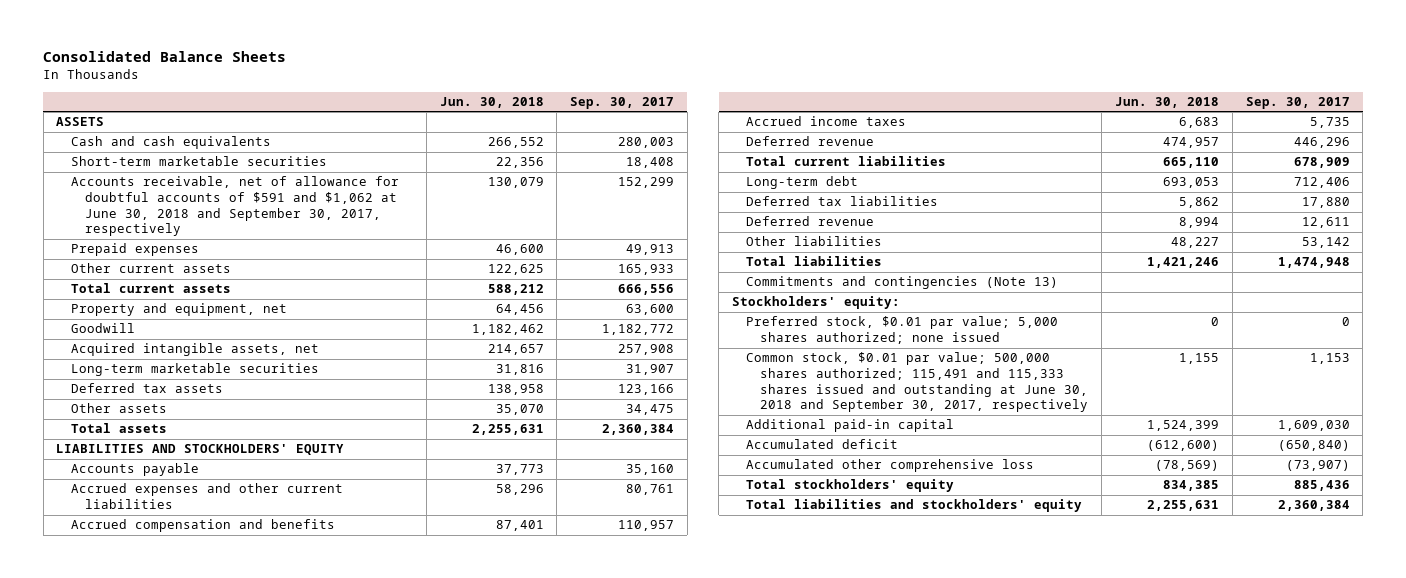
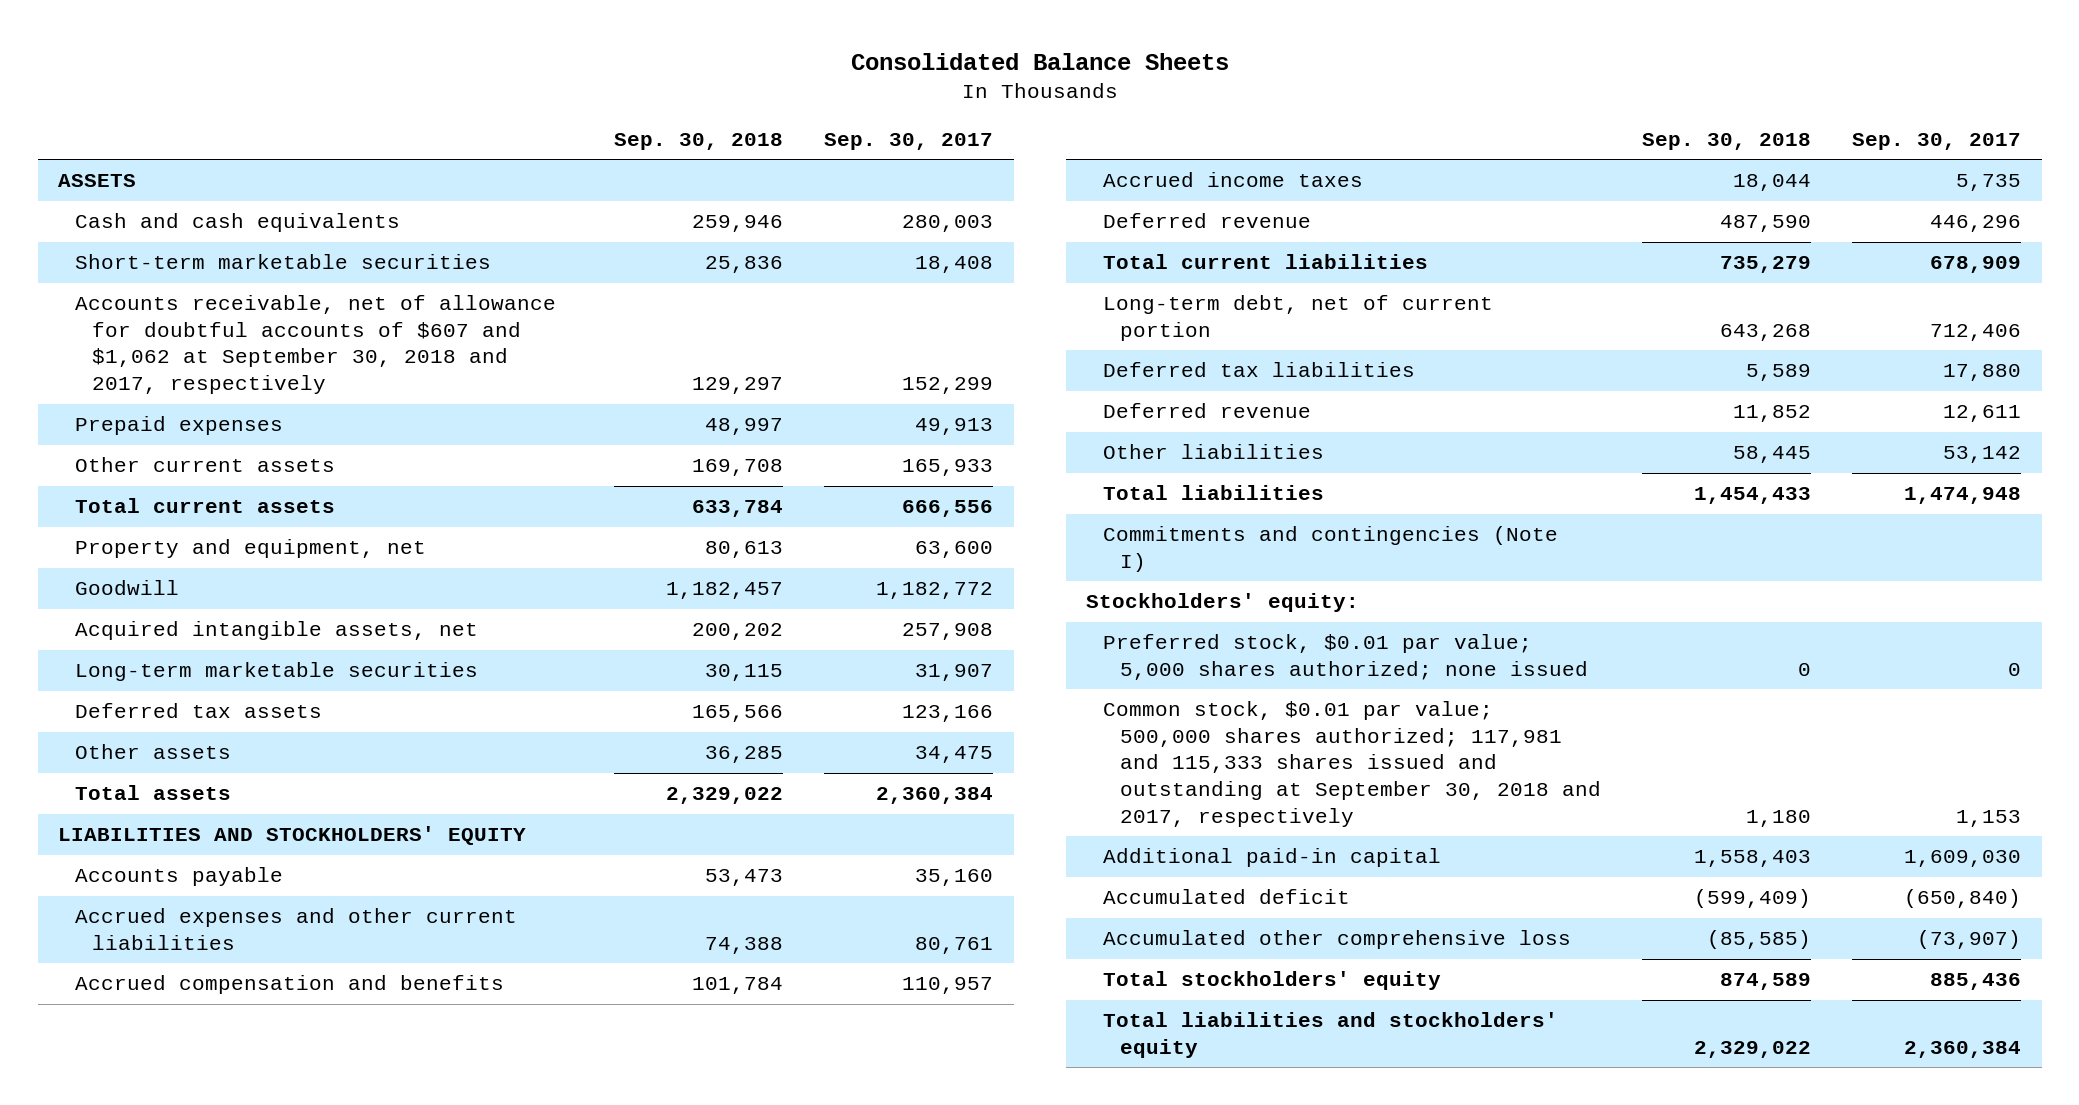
[439,97,544,109] Jun. 30, 2018 -> none
none -> [614,132,784,150] Sep. 30, 2018
[70,176,399,237] Accounts receivable, net of allowance for doubtful accounts of $591 and $1,062 at June 30, 2018 and September 30, 2017, respectively -> [75,295,557,395] Accounts receivable, net of allowance for doubtful accounts of $607 and $1,062 at September 30, 2018 and 2017, respectively
[746,176,859,190] Long-term debt -> [1103,295,1494,341] Long-term debt, net of current portion
[746,276,1059,290] Commitments and contingencies (Note 13) -> [1103,526,1559,572] Commitments and contingencies (Note I)
[746,352,1089,413] Common stock, $0.01 par value; 500,000 shares authorized; 115,491 and 115,333 shares issued and outstanding at June 30, 2018 and September 30, 2017, respectively -> [1103,701,1602,827] Common stock, $0.01 par value; 500,000 shares authorized; 117,981 and 115,333 shares issued and outstanding at September 30, 2018 and 2017, respectively

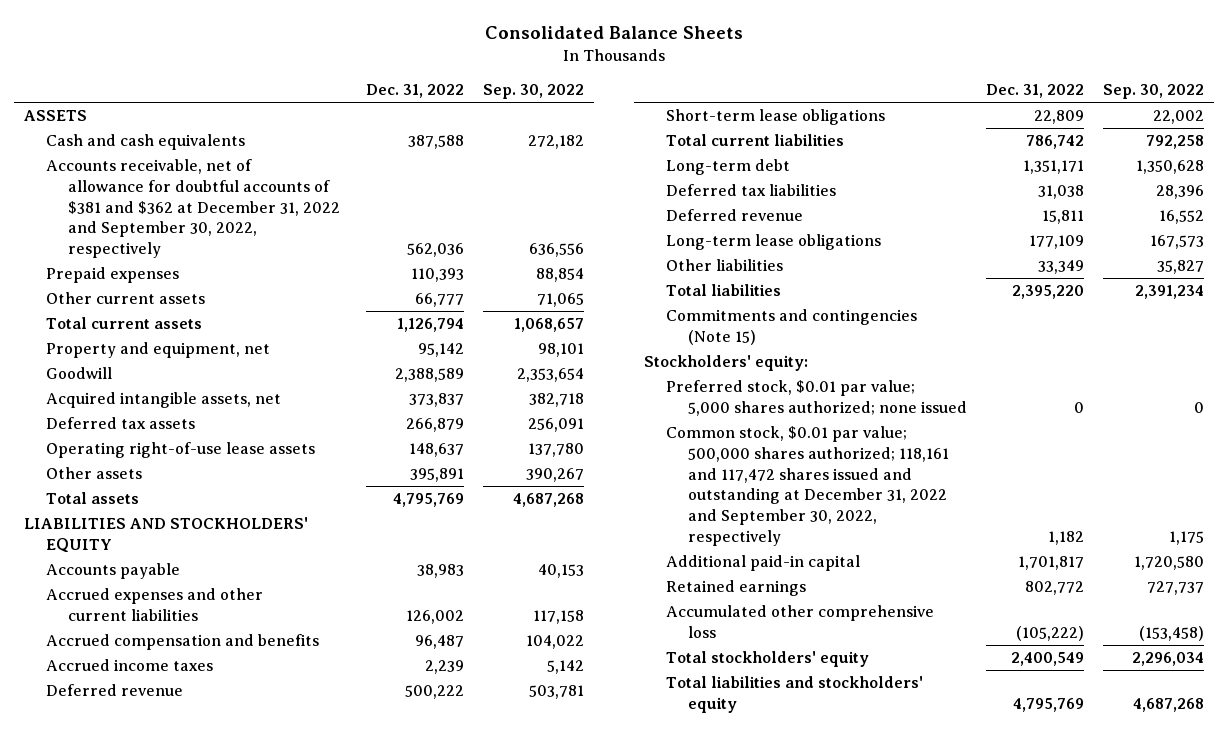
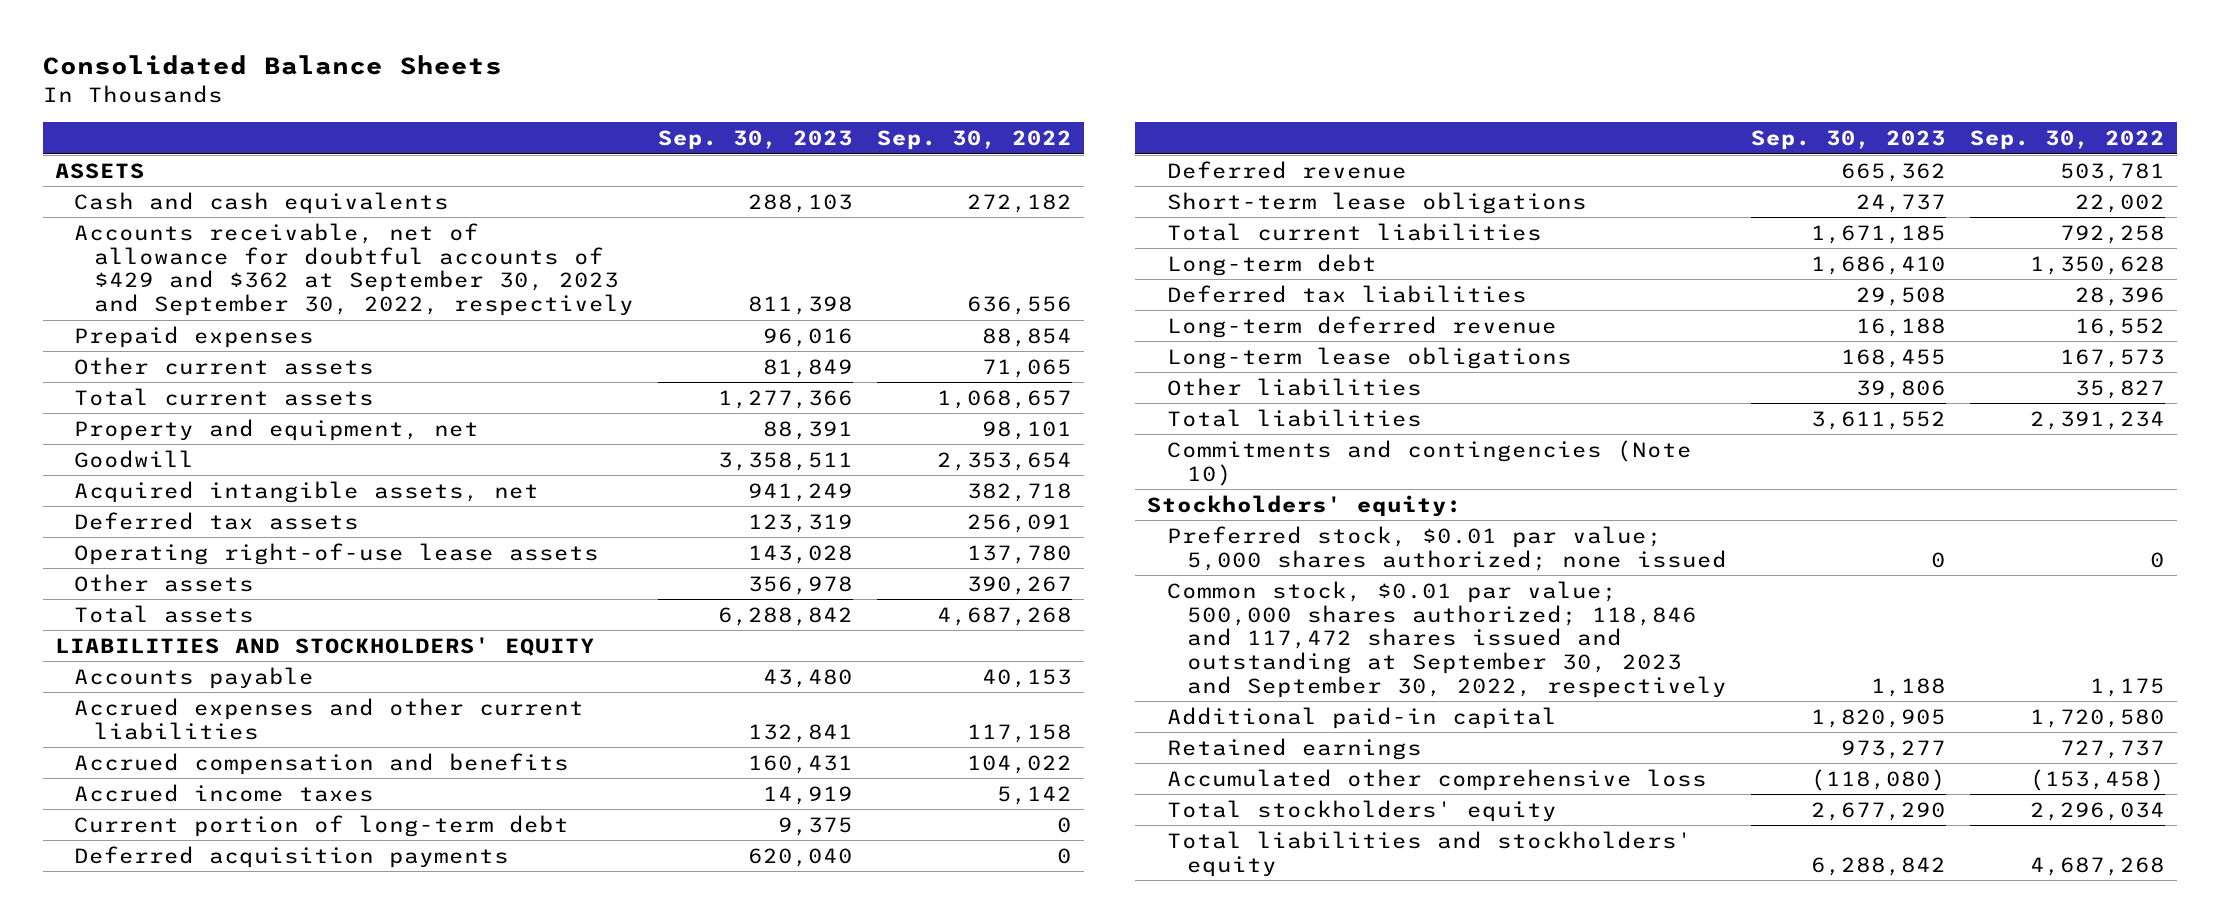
[366,84,465,99] Dec. 31, 2022 -> none
none -> [658,130,854,151] Sep. 30, 2023
[45,159,340,259] Accounts receivable, net of allowance for doubtful accounts of $381 and $362 at December 31, 2022 and September 30, 2022, respectively -> [74,222,635,316] Accounts receivable, net of allowance for doubtful accounts of $429 and $362 at September 30, 2023 and September 30, 2022, respectively
none -> [74,814,570,837] Current portion of long-term debt
none -> [74,845,510,868] Deferred acquisition payments
[665,209,803,222] Deferred revenue -> [1167,315,1558,338] Long-term deferred revenue
[665,309,917,345] Commitments and contingencies (Note 15) -> [1167,439,1693,486] Commitments and contingencies (Note 10)
[665,426,950,546] Common stock, $0.01 par value; 500,000 shares authorized; 118,161 and 117,472 shares issued and outstanding at December 31, 2022 and September 30, 2022, respectively -> [1167,580,1727,698] Common stock, $0.01 par value; 500,000 shares authorized; 118,846 and 117,472 shares issued and outstanding at September 30, 2023 and September 30, 2022, respectively

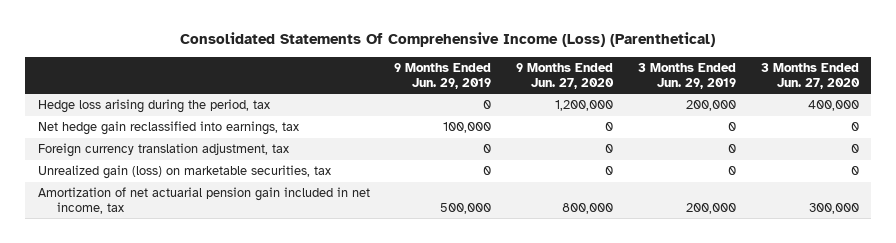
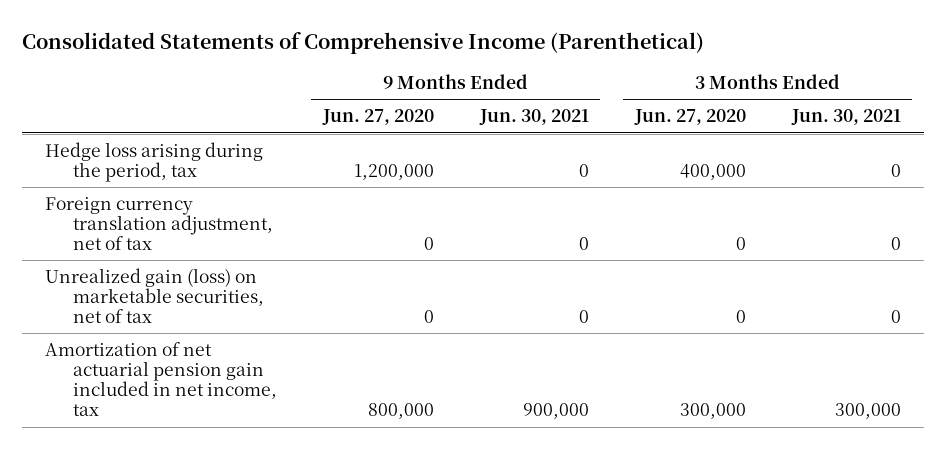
[180,32,716,48] Consolidated Statements Of Comprehensive Income (Loss) (Parenthetical) -> [22,32,705,55] Consolidated Statements of Comprehensive Income (Parenthetical)
[394,62,492,89] 9 Months Ended Jun. 29, 2019 -> none
[638,62,737,89] 3 Months Ended Jun. 29, 2019 -> none
none -> [478,109,589,126] Jun. 30, 2021
none -> [790,109,901,126] Jun. 30, 2021
[37,121,299,136] Net hedge gain reclassified into earnings, tax -> none
[37,143,289,158] Foreign currency translation adjustment, tax -> [45,196,273,251] Foreign currency translation adjustment, net of tax
[37,165,331,180] Unrealized gain (loss) on marketable securities, tax -> [45,267,264,324] Unrealized gain (loss) on marketable securities, net of tax

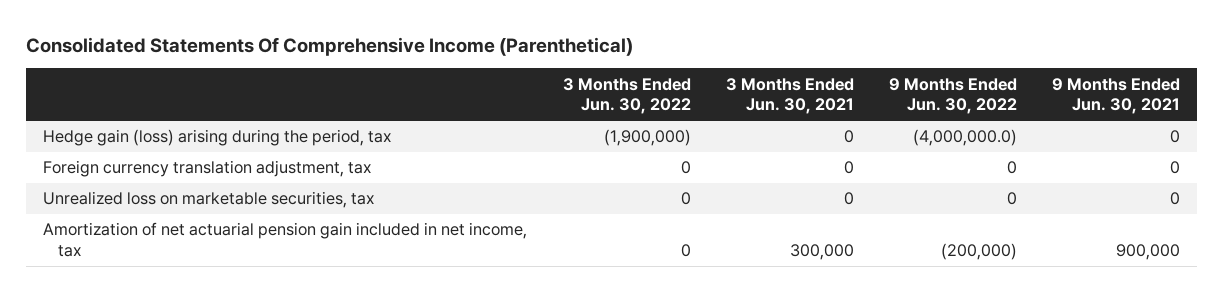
[22,32,705,55] Consolidated Statements of Comprehensive Income (Parenthetical) -> [25,36,633,56] Consolidated Statements Of Comprehensive Income (Parenthetical)
[321,109,434,126] Jun. 27, 2020 -> none
[633,109,746,126] Jun. 27, 2020 -> none
none -> [562,77,691,115] 3 Months Ended Jun. 30, 2022
none -> [888,77,1017,115] 9 Months Ended Jun. 30, 2022
[45,141,264,183] Hedge loss arising during the period, tax -> [43,129,392,147] Hedge gain (loss) arising during the period, tax
[45,196,273,251] Foreign currency translation adjustment, net of tax -> [43,160,372,178] Foreign currency translation adjustment, tax
[45,267,264,324] Unrealized gain (loss) on marketable securities, net of tax -> [43,191,375,209] Unrealized loss on marketable securities, tax

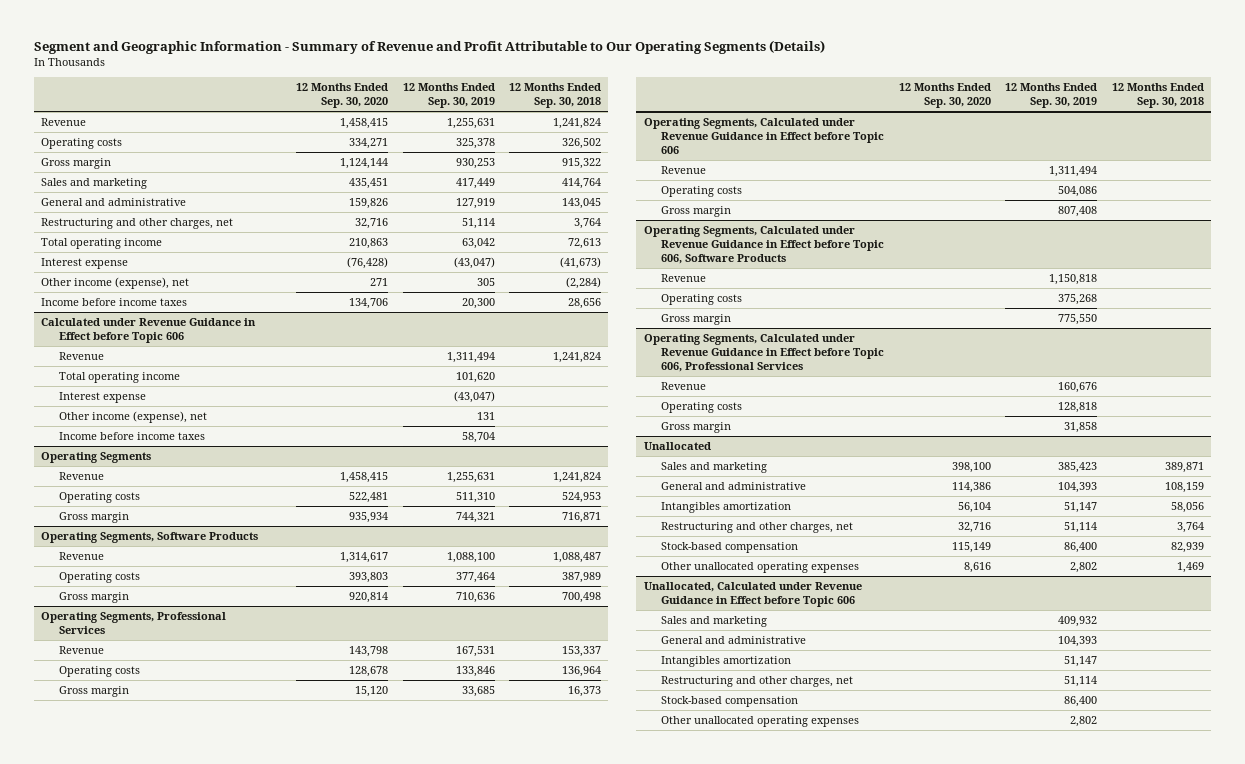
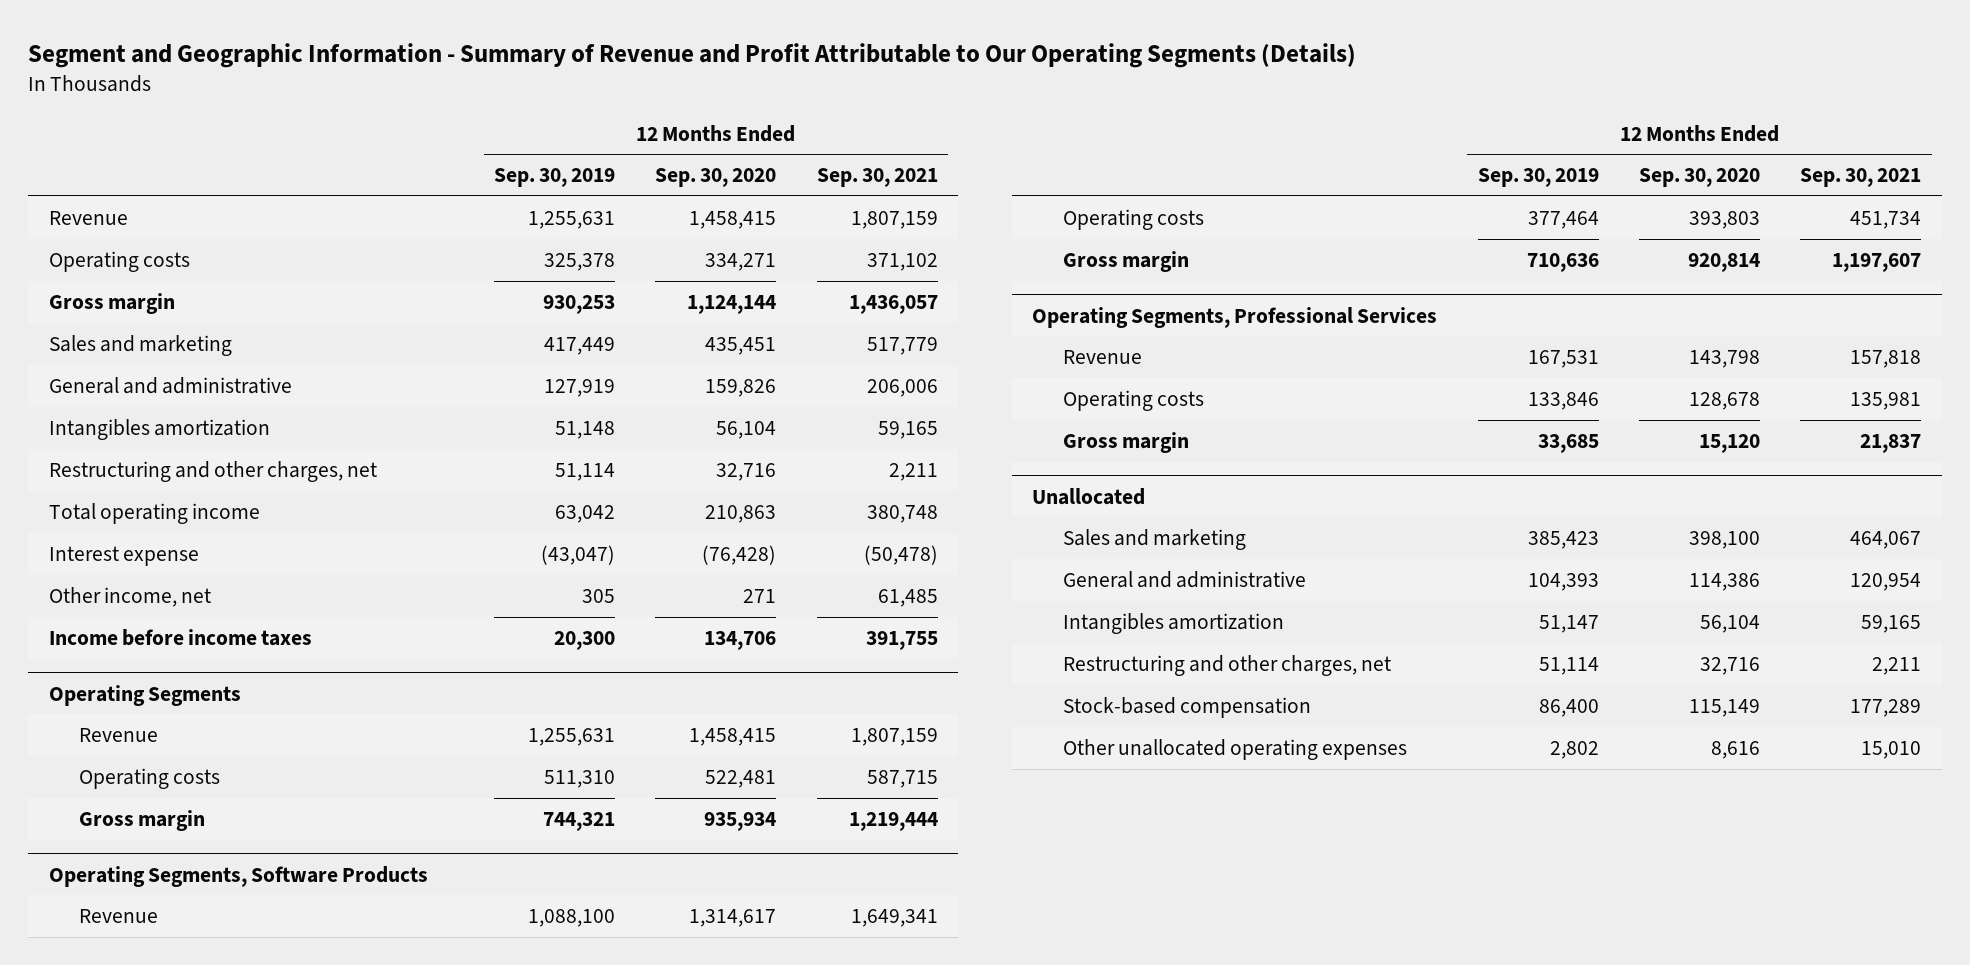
[509,83,602,109] 12 Months Ended Sep. 30, 2018 -> none
none -> [816,168,938,188] Sep. 30, 2021
none -> [48,418,270,440] Intangibles amortization
[41,276,190,289] Other income (expense), net -> [48,586,211,607] Other income, net
[41,317,257,343] Calculated under Revenue Guidance in Effect before Topic 606 -> none
[58,351,104,360] Revenue -> none
[58,371,180,383] Total operating income -> none
[58,391,146,403] Interest expense -> none
[58,410,207,423] Other income (expense), net -> none
[58,431,205,440] Income before income taxes -> none
[643,117,885,155] Operating Segments, Calculated under Revenue Guidance in Effect before Topic 606 -> none
[661,165,707,174] Revenue -> none
[661,185,743,197] Operating costs -> none
[661,205,732,217] Gross margin -> none
[643,225,885,265] Operating Segments, Calculated under Revenue Guidance in Effect before Topic 606, Software Products -> none
[661,273,707,282] Revenue -> none
[661,293,743,305] Operating costs -> none
[661,313,732,325] Gross margin -> none
[643,333,885,373] Operating Segments, Calculated under Revenue Guidance in Effect before Topic 606, Professional Services -> none
[661,381,707,390] Revenue -> none
[661,401,743,413] Operating costs -> none
[661,421,732,433] Gross margin -> none
[643,581,862,607] Unallocated, Calculated under Revenue Guidance in Effect before Topic 606 -> none
[661,615,768,627] Sales and marketing -> none
[661,635,807,644] General and administrative -> none
[661,655,792,667] Intangibles amortization -> none
[661,675,854,687] Restructuring and other charges, net -> none
[661,695,799,707] Stock-based compensation -> none
[661,715,860,727] Other unallocated operating expenses -> none

